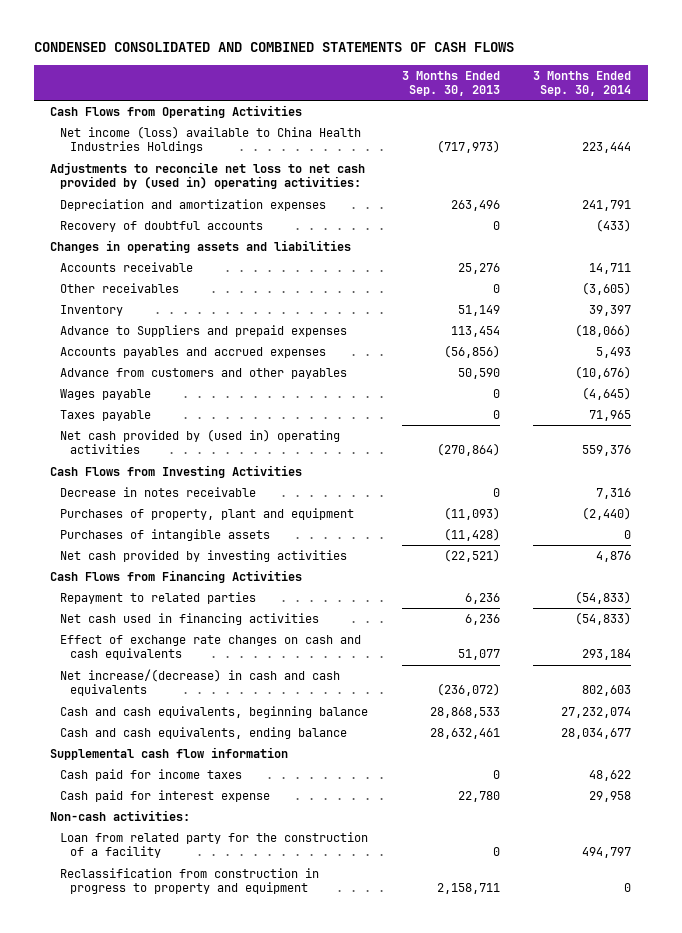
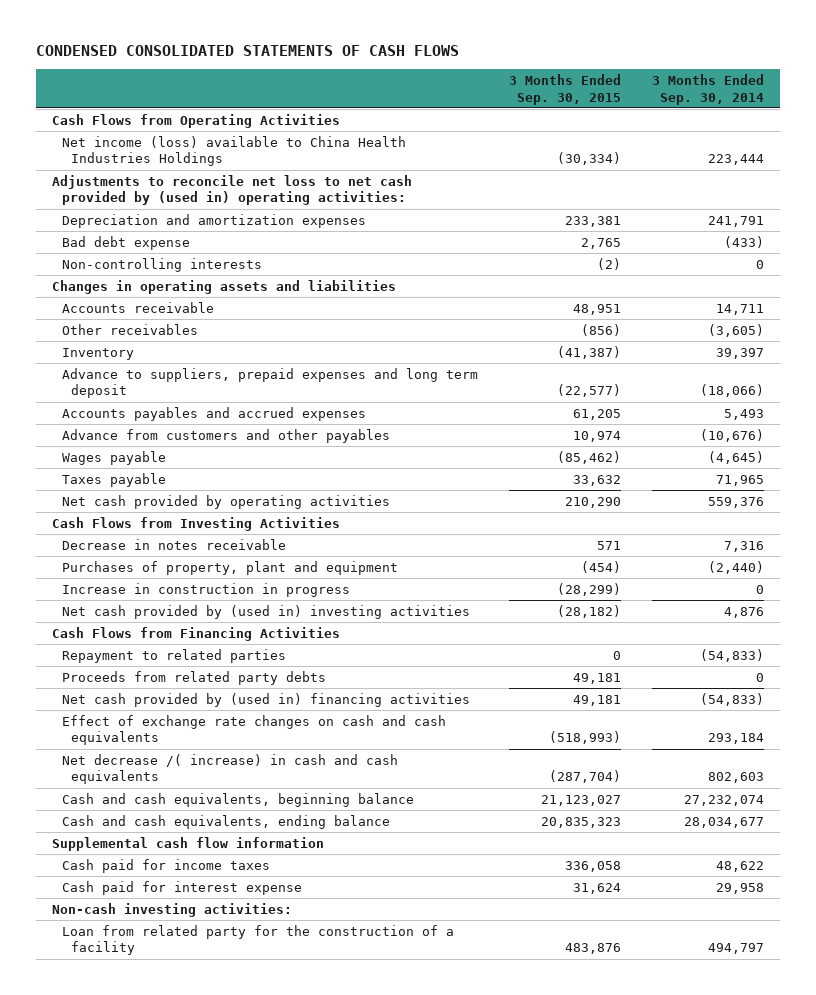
[33,42,514,53] CONDENSED CONSOLIDATED AND COMBINED STATEMENTS OF CASH FLOWS -> [36,45,460,57] CONDENSED CONSOLIDATED STATEMENTS OF CASH FLOWS
[401,70,500,97] 3 Months Ended Sep. 30, 2013 -> none
none -> [508,74,621,105] 3 Months Ended Sep. 30, 2015
[60,220,264,232] Recovery of doubtful accounts -> [61,235,190,250] Bad debt expense
none -> [61,257,262,272] Non-controlling interests
[60,324,348,337] Advance to Suppliers and prepaid expenses -> [61,367,478,399] Advance to suppliers, prepaid expenses and long term deposit
[60,428,341,455] Net cash provided by (used in) operating activities -> [61,494,390,509] Net cash provided by operating activities
[60,528,271,541] Purchases of intangible assets -> none
none -> [61,582,350,597] Increase in construction in progress
[60,549,348,562] Net cash provided by investing activities -> [61,604,470,619] Net cash provided by (used in) investing activities
none -> [61,670,326,685] Proceeds from related party debts
[60,612,320,625] Net cash used in financing activities -> [61,692,470,707] Net cash provided by (used in) financing activities
[60,668,341,697] Net increase/(decrease) in cash and cash equivalents -> [61,753,398,785] Net decrease /( increase) in cash and cash equivalents
[50,809,191,821] Non-cash activities: -> [52,902,293,917] Non-cash investing activities:
[60,867,320,895] Reclassification from construction in progress to property and equipment -> none

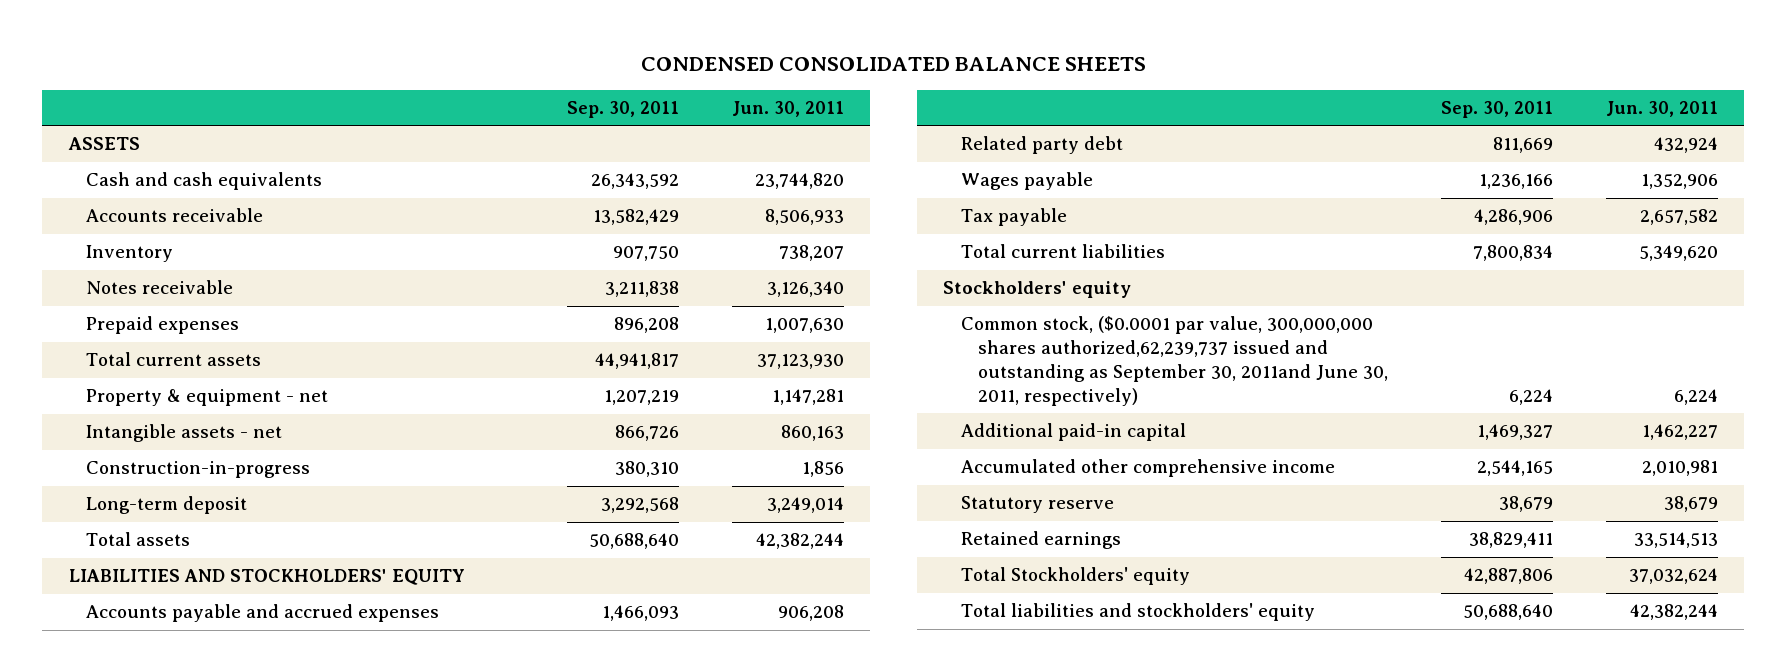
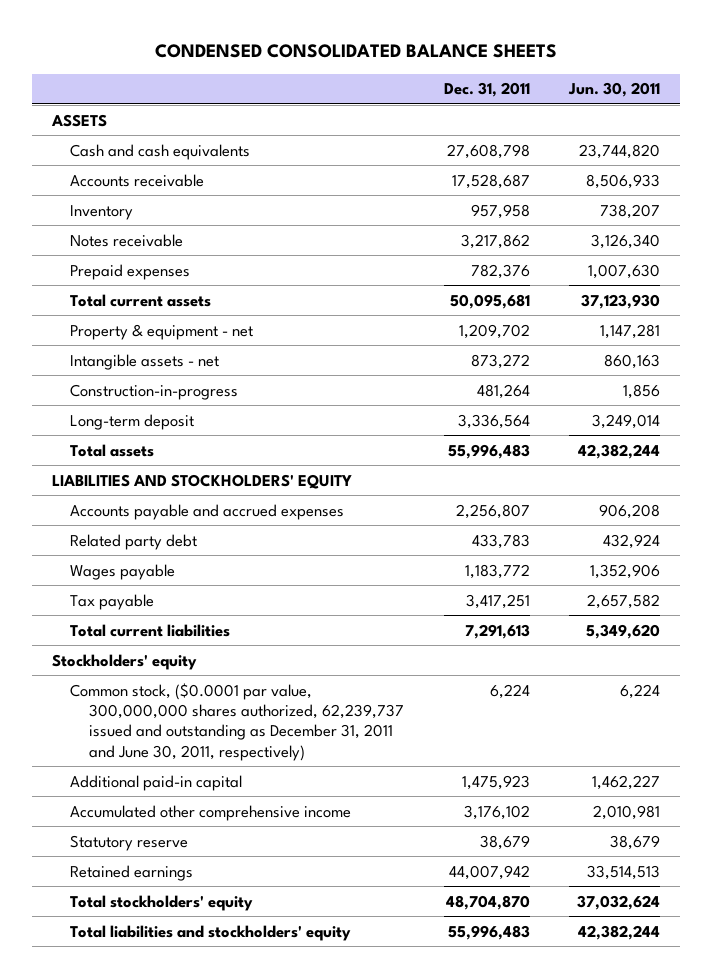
[566,100,679,118] Sep. 30, 2011 -> none
none -> [443,82,530,98] Dec. 31, 2011
[960,316,1389,406] Common stock, ($0.0001 par value, 300,000,000 shares authorized,62,239,737 issued and outstanding as September 30, 2011and June 30, 2011, respectively) -> [70,682,405,761] Common stock, ($0.0001 par value, 300,000,000 shares authorized, 62,239,737 issued and outstanding as December 31, 2011 and June 30, 2011, respectively)
[960,567,1190,586] Total Stockholders' equity -> [70,894,254,911] Total stockholders' equity

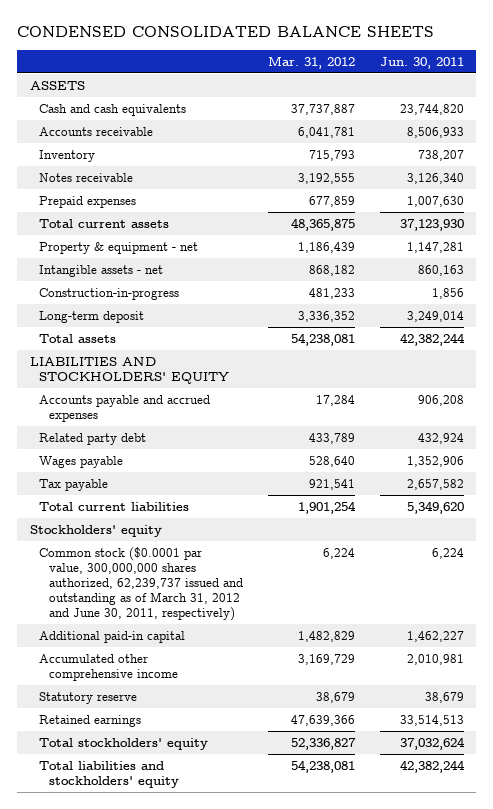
[443,82,530,98] Dec. 31, 2011 -> none
none -> [268,55,356,69] Mar. 31, 2012
[70,682,405,761] Common stock, ($0.0001 par value, 300,000,000 shares authorized, 62,239,737 issued and outstanding as December 31, 2011 and June 30, 2011, respectively) -> [39,546,244,622] Common stock ($0.0001 par value, 300,000,000 shares authorized, 62,239,737 issued and outstanding as of March 31, 2012 and June 30, 2011, respectively)

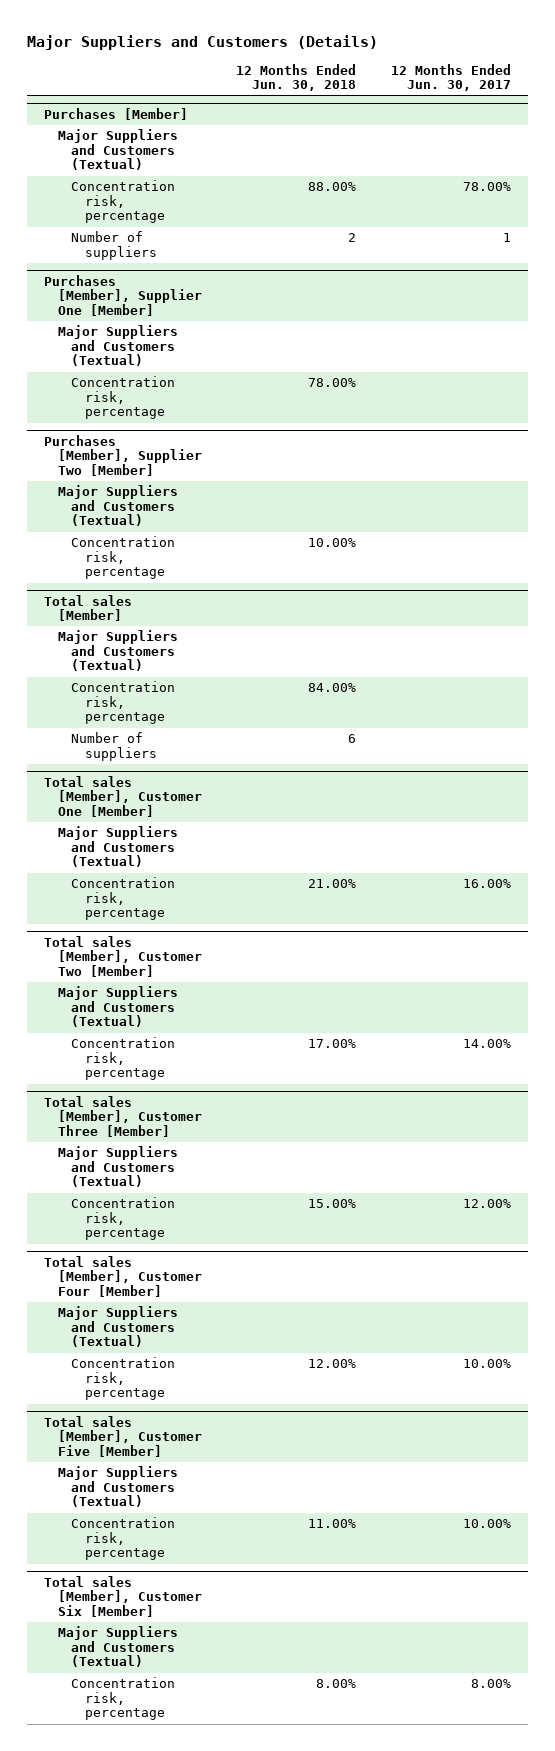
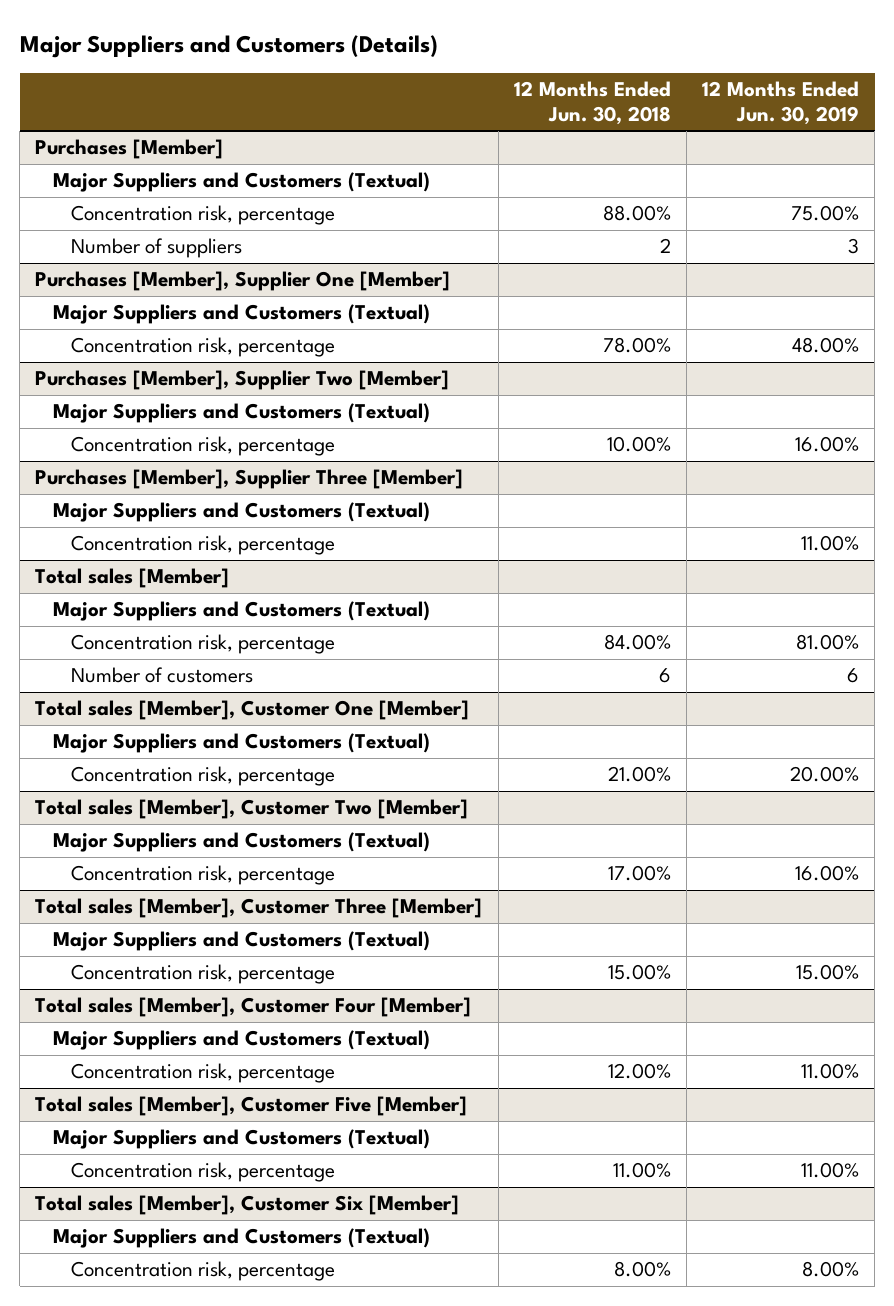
[390,63,511,92] 12 Months Ended Jun. 30, 2017 -> none
none -> [701,81,859,125] 12 Months Ended Jun. 30, 2019
none -> [35,469,464,490] Purchases [Member], Supplier Three [Member]
none -> [53,502,431,523] Major Suppliers and Customers (Textual)
none -> [71,535,336,556] Concentration risk, percentage
[71,732,157,761] Number of suppliers -> [71,667,254,684] Number of customers

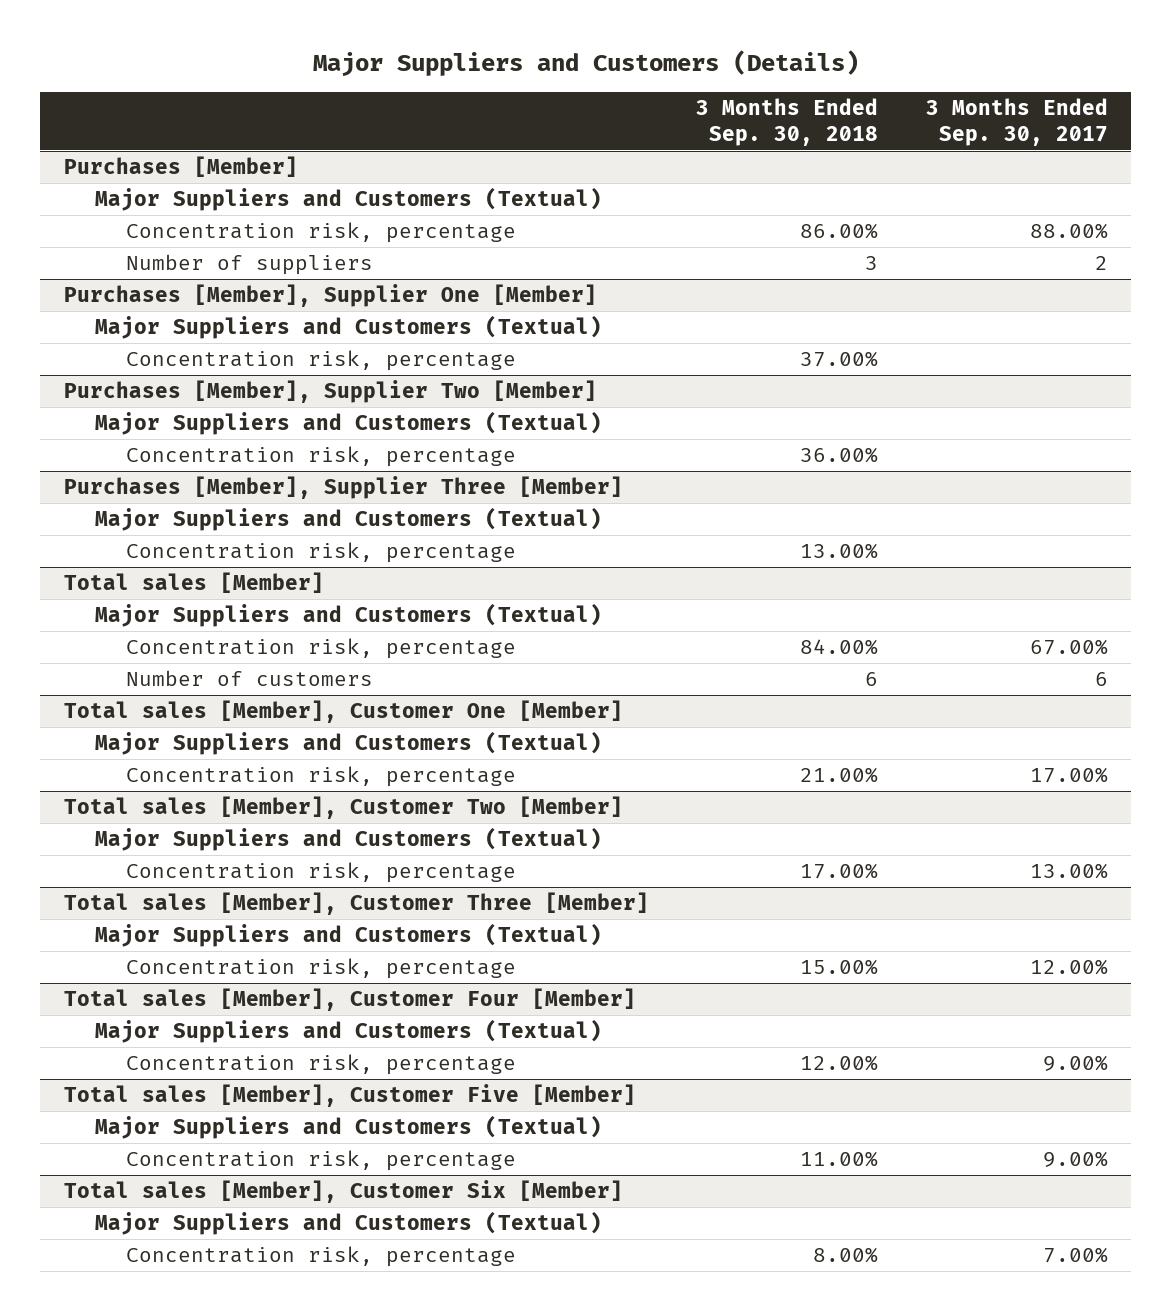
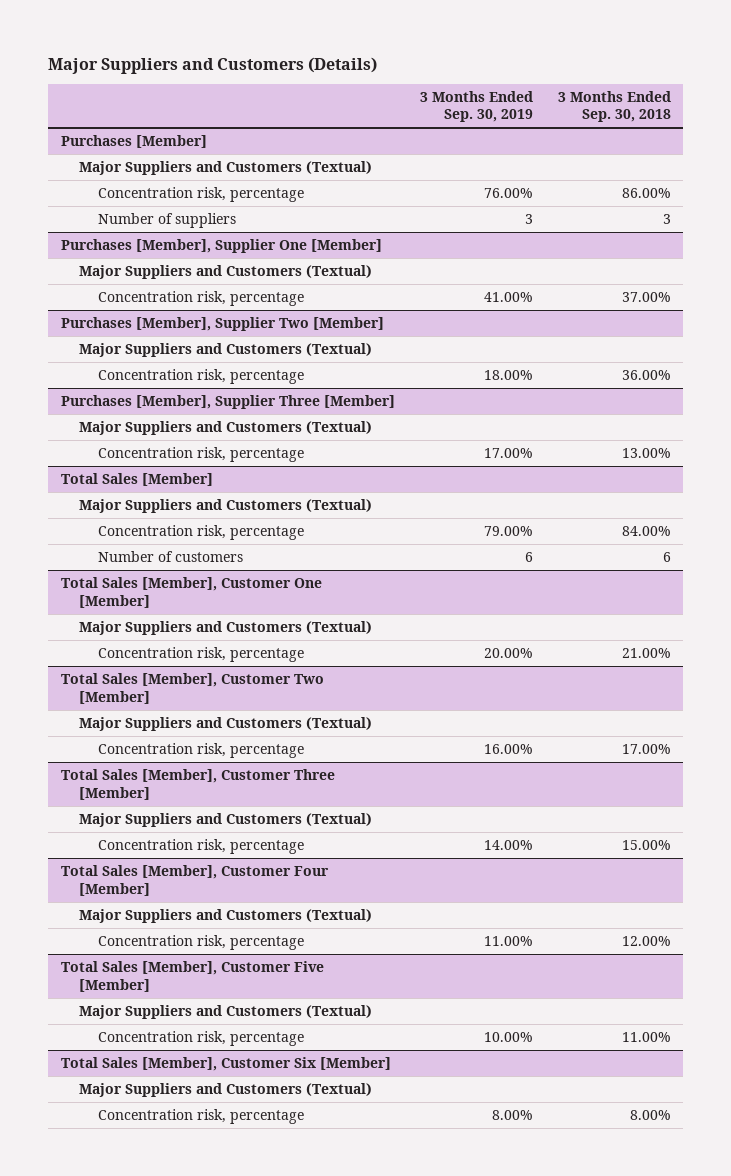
[925,97,1108,146] 3 Months Ended Sep. 30, 2017 -> none
none -> [419,90,533,123] 3 Months Ended Sep. 30, 2019
[63,572,324,594] Total sales [Member] -> [60,473,213,487] Total Sales [Member]
[63,700,623,724] Total sales [Member], Customer One [Member] -> [60,577,322,608] Total Sales [Member], Customer One [Member]
[63,796,623,820] Total sales [Member], Customer Two [Member] -> [60,673,324,704] Total Sales [Member], Customer Two [Member]
[63,892,649,916] Total sales [Member], Customer Three [Member] -> [60,769,335,800] Total Sales [Member], Customer Three [Member]
[63,988,636,1012] Total sales [Member], Customer Four [Member] -> [60,865,329,896] Total Sales [Member], Customer Four [Member]
[63,1084,636,1108] Total sales [Member], Customer Five [Member] -> [60,961,324,992] Total Sales [Member], Customer Five [Member]
[63,1180,623,1204] Total sales [Member], Customer Six [Member] -> [60,1057,391,1072] Total Sales [Member], Customer Six [Member]

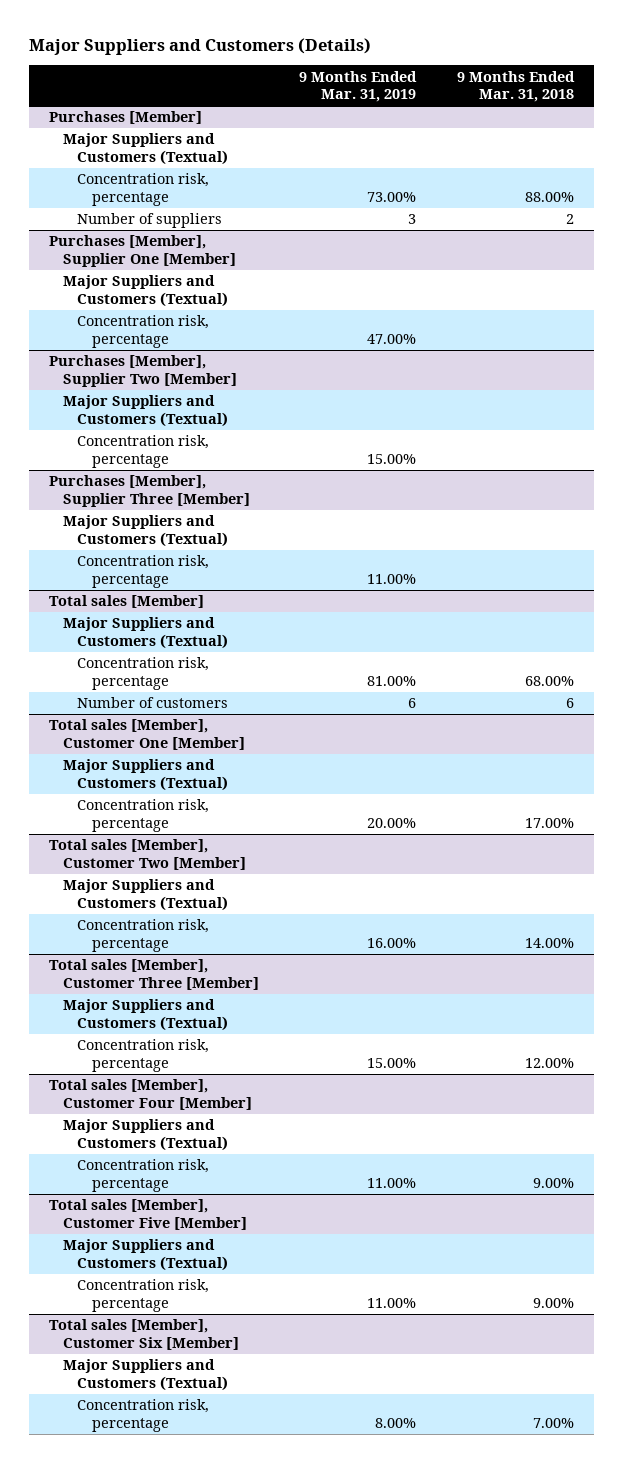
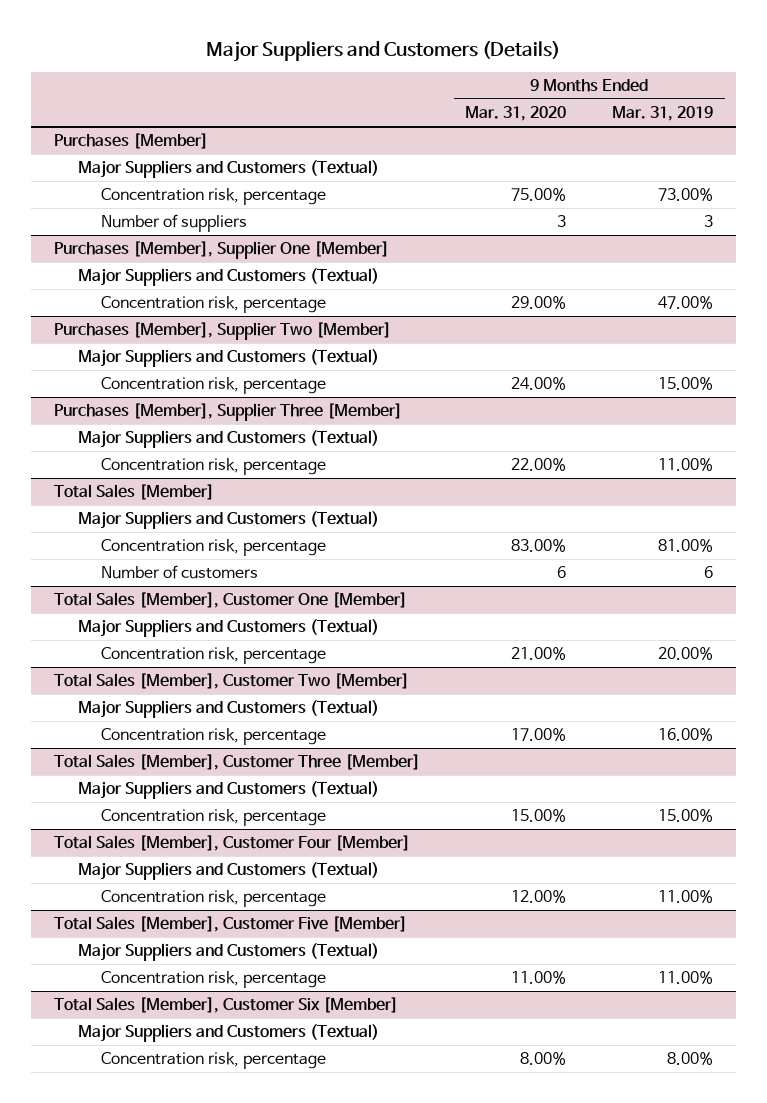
[456,70,575,103] 9 Months Ended Mar. 31, 2018 -> none
none -> [465,106,567,122] Mar. 31, 2020
[48,595,204,609] Total sales [Member] -> [53,484,214,501] Total Sales [Member]
[48,719,246,750] Total sales [Member], Customer One [Member] -> [53,592,407,609] Total Sales [Member], Customer One [Member]
[48,839,247,870] Total sales [Member], Customer Two [Member] -> [53,673,409,690] Total Sales [Member], Customer Two [Member]
[48,959,260,990] Total sales [Member], Customer Three [Member] -> [53,754,420,771] Total Sales [Member], Customer Three [Member]
[48,1079,253,1110] Total sales [Member], Customer Four [Member] -> [53,835,410,852] Total Sales [Member], Customer Four [Member]
[48,1199,248,1230] Total sales [Member], Customer Five [Member] -> [53,916,407,933] Total Sales [Member], Customer Five [Member]
[48,1319,240,1350] Total sales [Member], Customer Six [Member] -> [53,997,398,1014] Total Sales [Member], Customer Six [Member]

